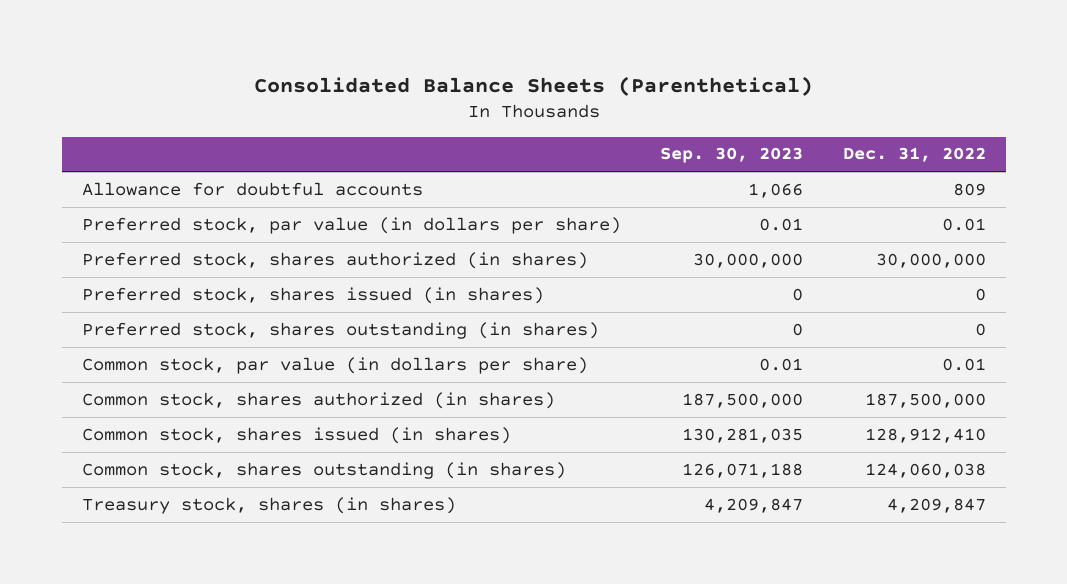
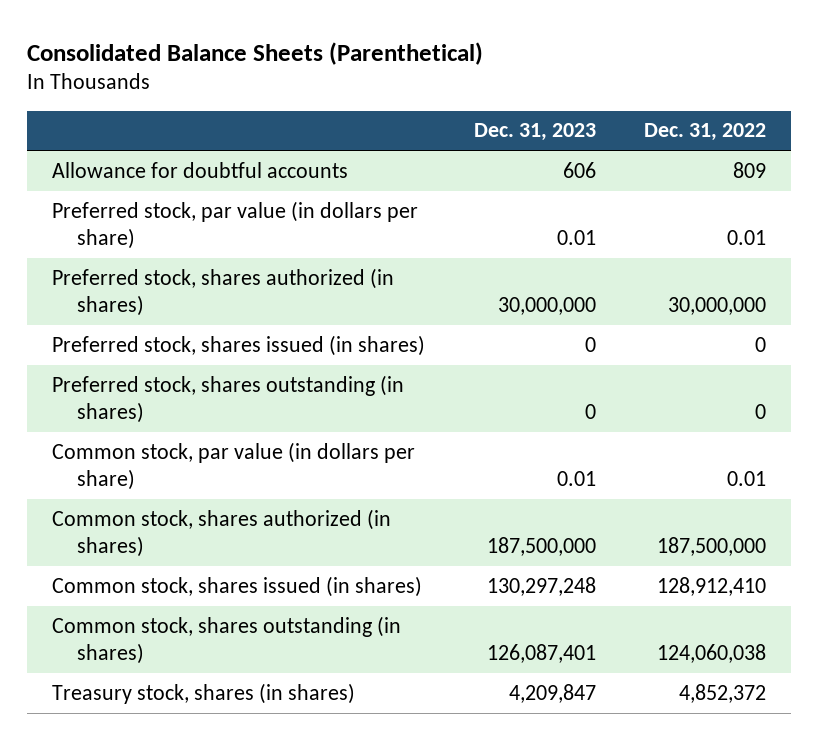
[660,147,804,164] Sep. 30, 2023 -> none
none -> [473,123,596,142] Dec. 31, 2023
[886,497,986,513] 4,209,847 -> [679,683,767,703] 4,852,372

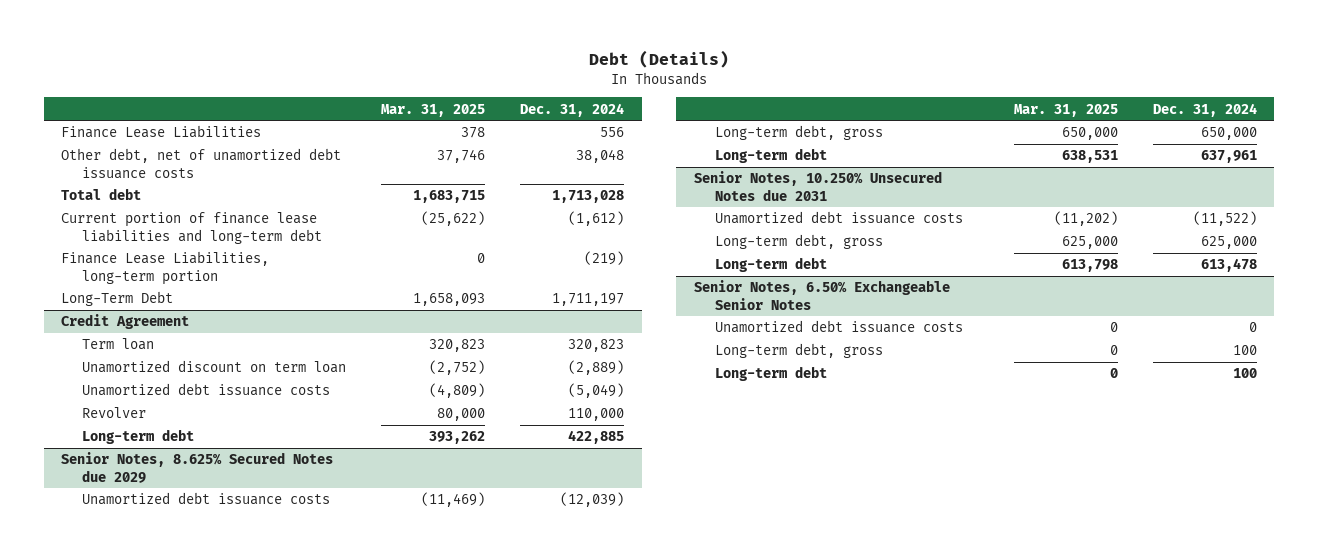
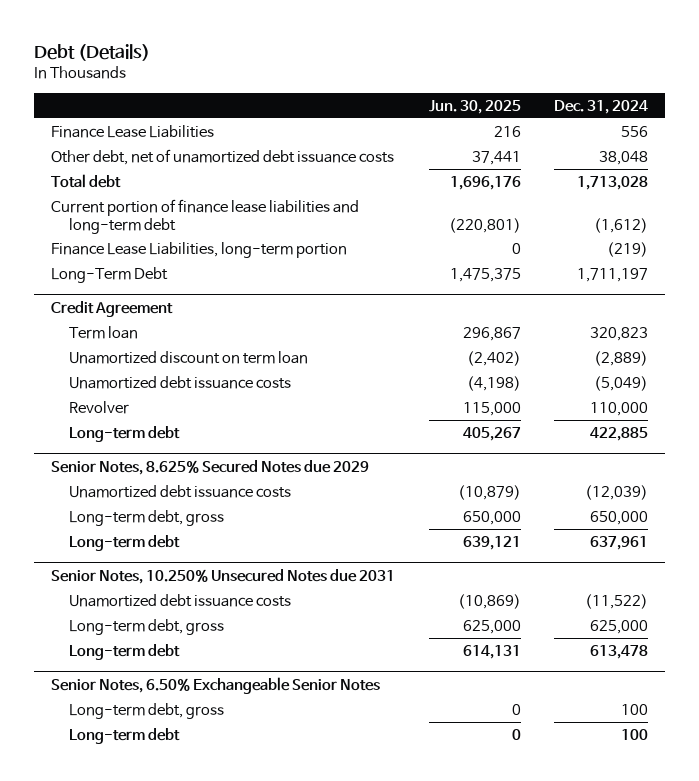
[381,103,486,117] Mar. 31, 2025 -> none
none -> [428,99,521,114] Jun. 30, 2025
[714,320,963,334] Unamortized debt issuance costs -> none

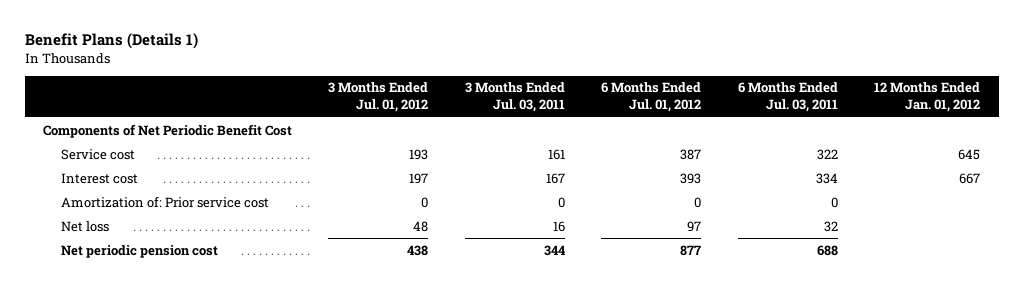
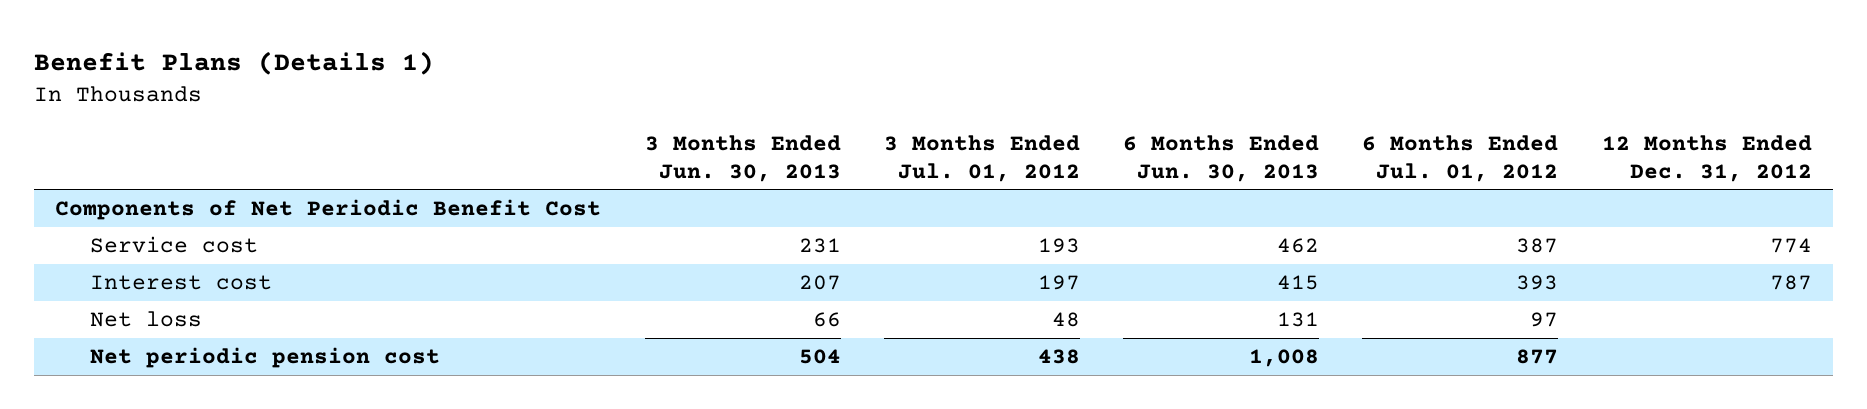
[464,82,565,113] 3 Months Ended Jul. 03, 2011 -> none
[737,82,838,113] 6 Months Ended Jul. 03, 2011 -> none
[874,82,981,113] 12 Months Ended Jan. 01, 2012 -> none
none -> [644,134,841,182] 3 Months Ended Jun. 30, 2013
none -> [1123,134,1320,182] 6 Months Ended Jun. 30, 2013
none -> [1601,134,1812,182] 12 Months Ended Dec. 31, 2012
[61,195,270,208] Amortization of: Prior service cost -> none

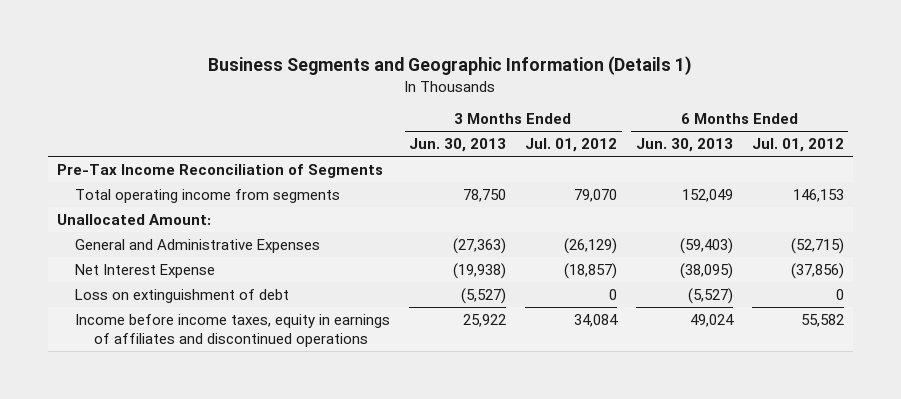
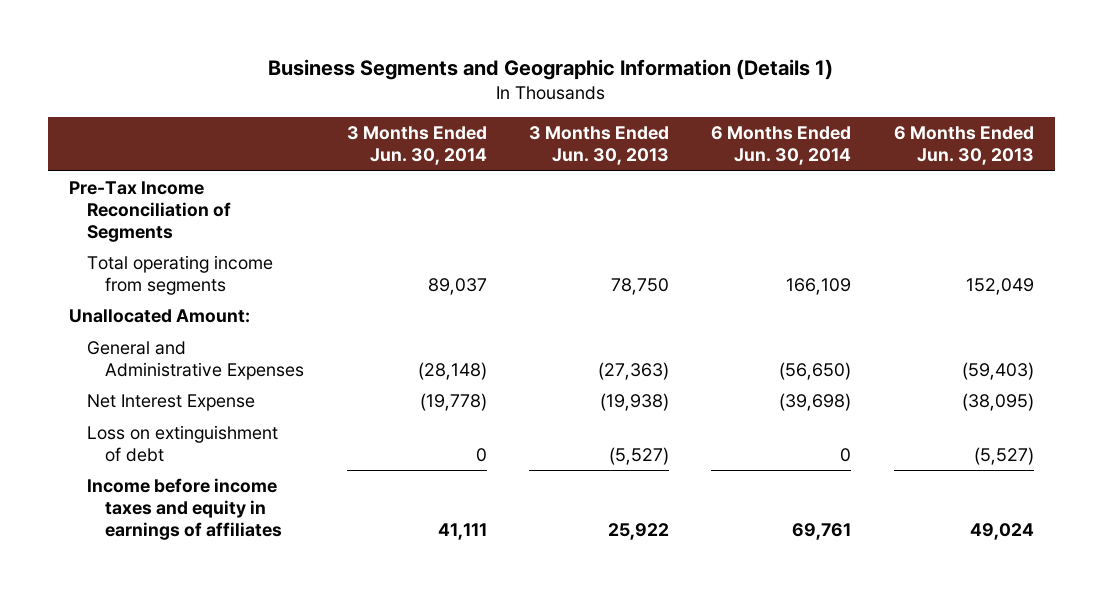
[525,138,618,153] Jul. 01, 2012 -> none
[751,138,844,153] Jul. 01, 2012 -> none
none -> [346,126,487,166] 3 Months Ended Jun. 30, 2014
none -> [711,126,852,166] 6 Months Ended Jun. 30, 2014
[75,313,391,348] Income before income taxes, equity in earnings of affiliates and discontinued operations -> [86,478,283,540] Income before income taxes and equity in earnings of affiliates

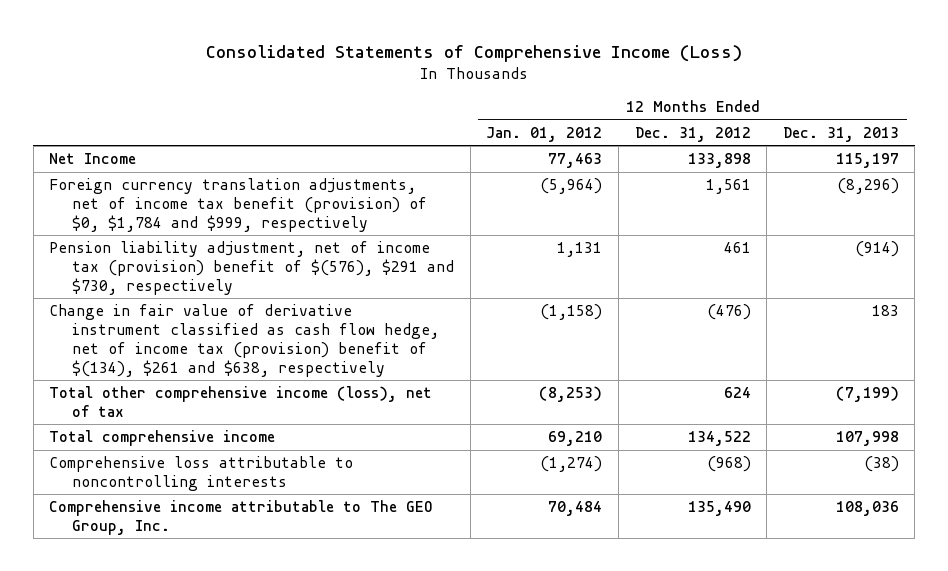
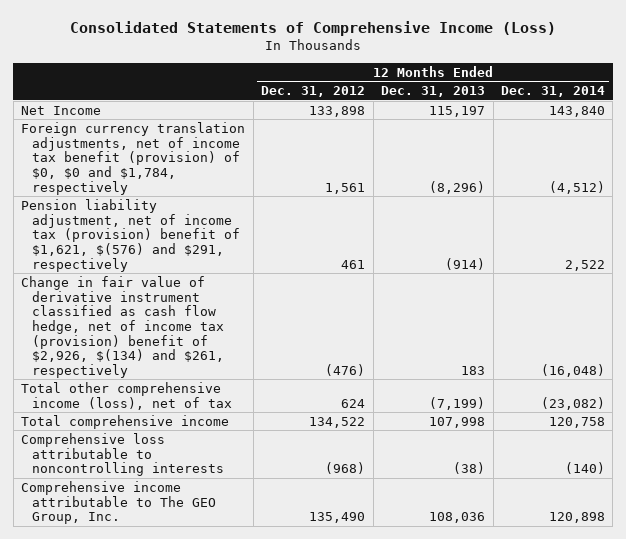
[486,126,603,142] Jan. 01, 2012 -> none
none -> [500,86,605,98] Dec. 31, 2014
[49,178,428,232] Foreign currency translation adjustments, net of income tax benefit (provision) of $0, $1,784 and $999, respectively -> [21,121,246,195] Foreign currency translation adjustments, net of income tax benefit (provision) of $0, $0 and $1,784, respectively
[49,241,455,295] Pension liability adjustment, net of income tax (provision) benefit of $(576), $291 and $730, respectively -> [21,198,241,272] Pension liability adjustment, net of income tax (provision) benefit of $1,621, $(576) and $291, respectively
[49,304,440,377] Change in fair value of derivative instrument classified as cash flow hedge, net of income tax (provision) benefit of $(134), $261 and $638, respectively -> [21,275,225,378] Change in fair value of derivative instrument classified as cash flow hedge, net of income tax (provision) benefit of $2,926, $(134) and $261, respectively

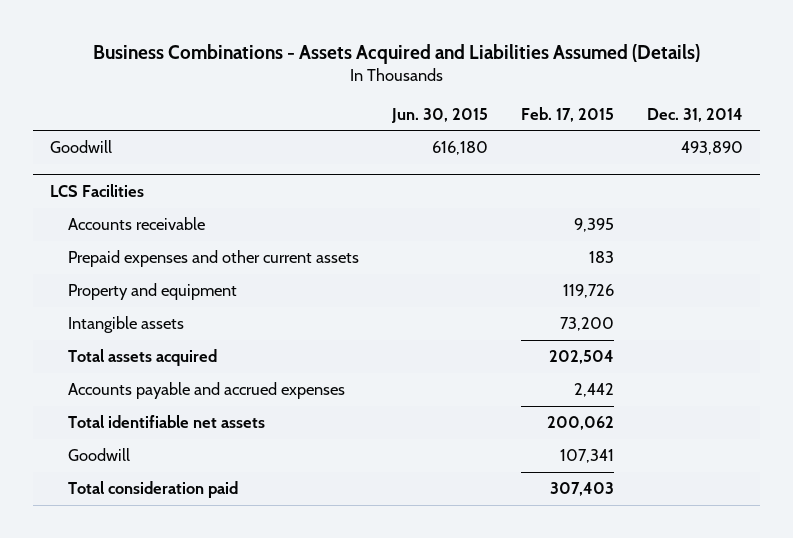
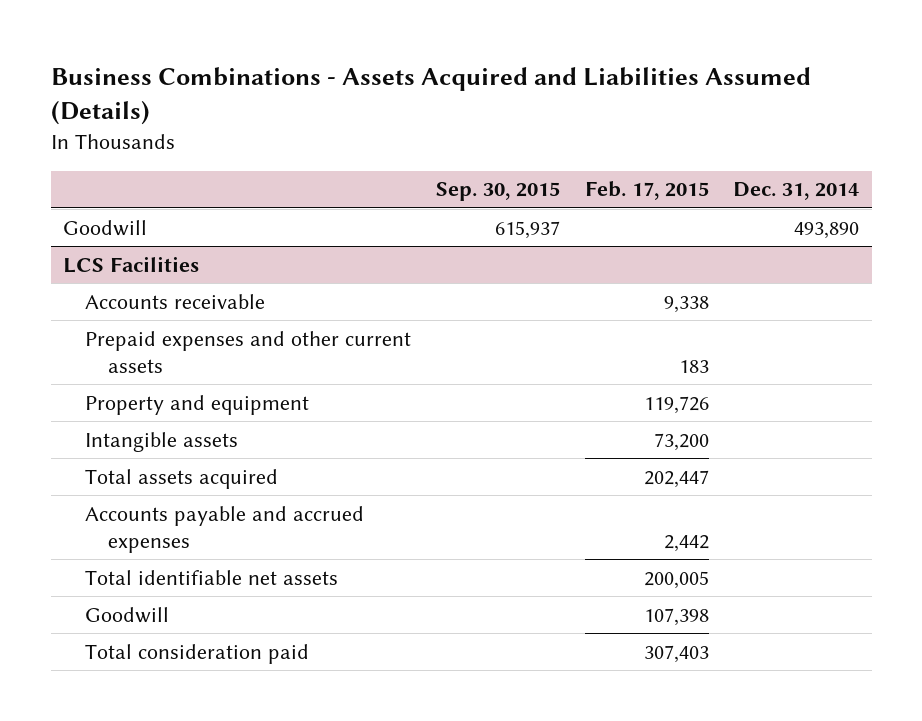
[391,107,489,123] Jun. 30, 2015 -> none
none -> [435,182,560,202] Sep. 30, 2015
[574,218,615,233] 9,395 -> [663,295,709,313] 9,338
[549,350,615,365] 202,504 -> [643,469,709,488] 202,447
[547,416,615,431] 200,062 -> [643,570,709,589] 200,005
[560,449,615,464] 107,341 -> [643,607,709,626] 107,398

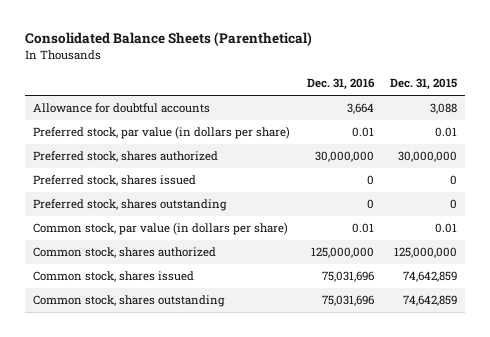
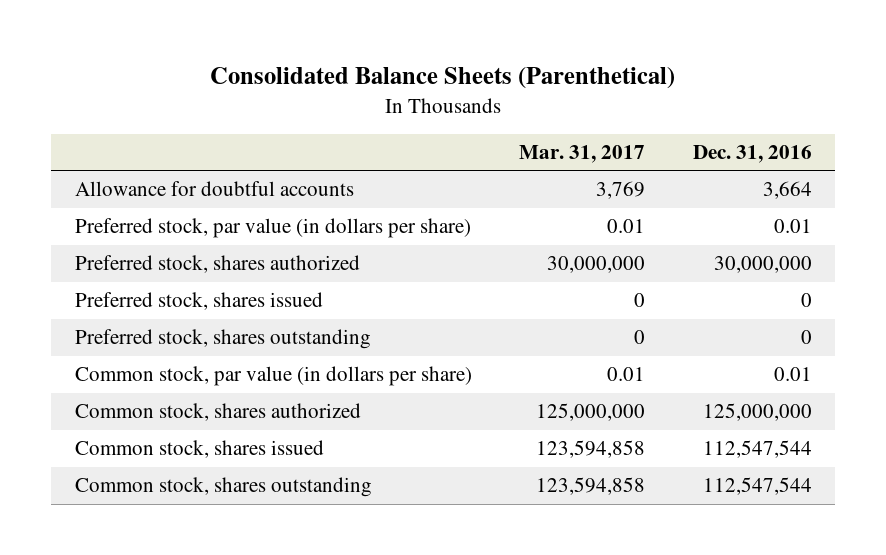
[389,78,457,91] Dec. 31, 2015 -> none
none -> [519,145,646,164] Mar. 31, 2017
[321,271,374,283] 75,031,696 -> [702,440,812,459] 112,547,544
[321,295,374,307] 75,031,696 -> [702,477,812,496] 112,547,544

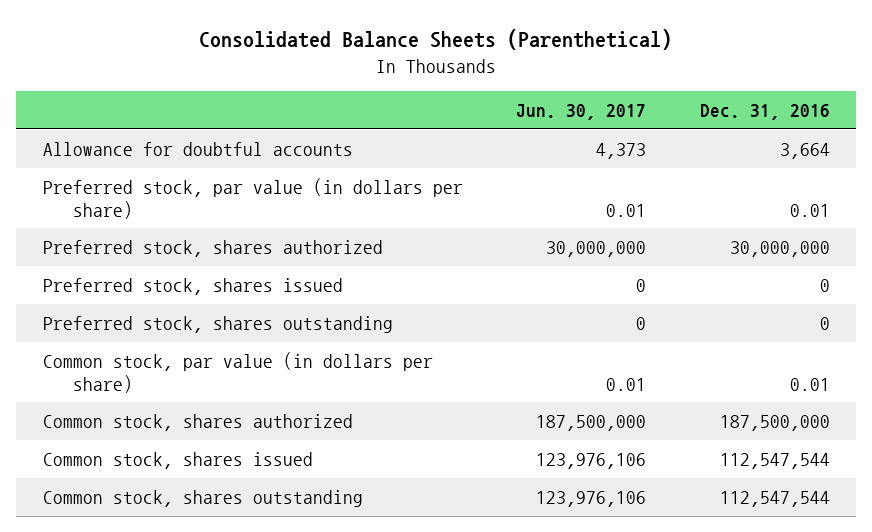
[519,145,646,164] Mar. 31, 2017 -> none
none -> [516,104,647,121] Jun. 30, 2017
[702,403,812,422] 125,000,000 -> [719,414,830,431] 187,500,000

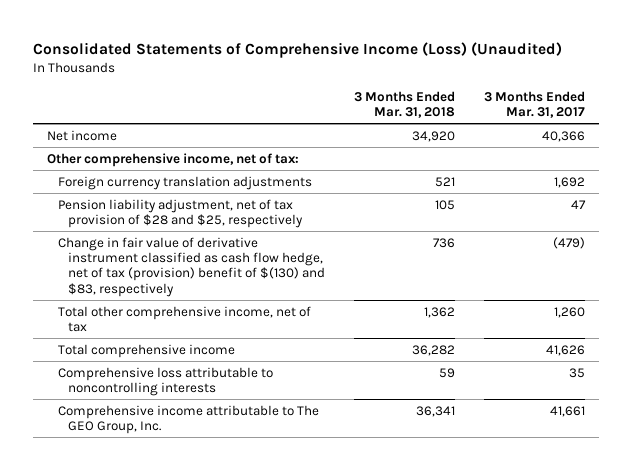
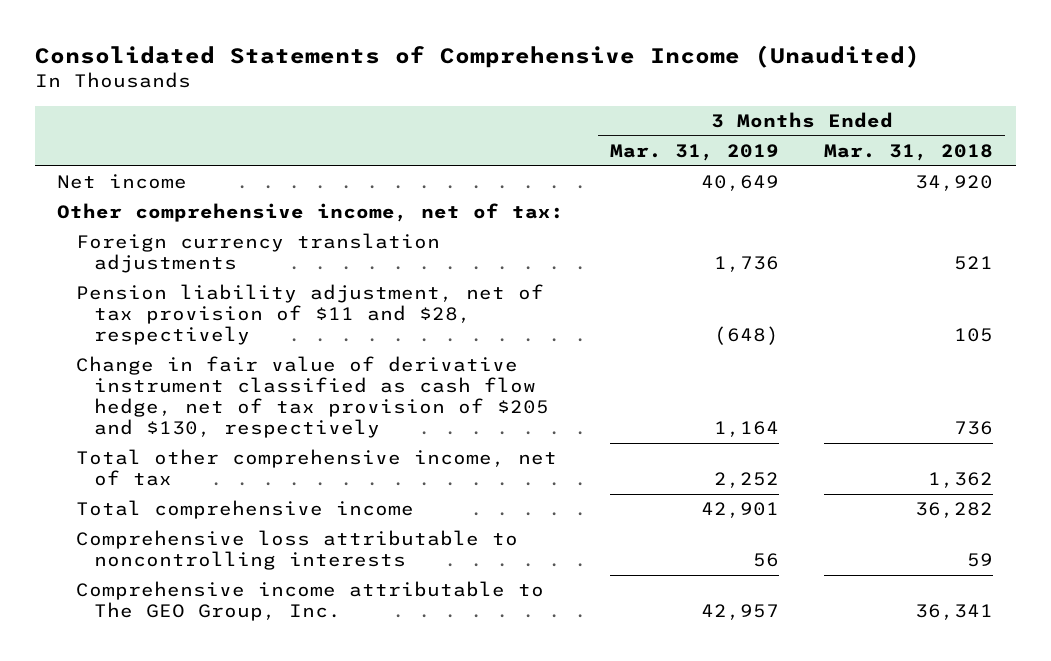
[33,41,563,58] Consolidated Statements of Comprehensive Income (Loss) (Unaudited) -> [34,44,920,68] Consolidated Statements of Comprehensive Income (Unaudited)
[483,90,585,119] 3 Months Ended Mar. 31, 2017 -> none
none -> [609,144,779,162] Mar. 31, 2019
[57,198,304,229] Pension liability adjustment, net of tax provision of $28 and $25, respectively -> [75,284,544,346] Pension liability adjustment, net of tax provision of $11 and $28, respectively
[57,236,326,297] Change in fair value of derivative instrument classified as cash flow hedge, net of tax (provision) benefit of $(130) and $83, respectively -> [75,356,549,439] Change in fair value of derivative instrument classified as cash flow hedge, net of tax provision of $205 and $130, respectively

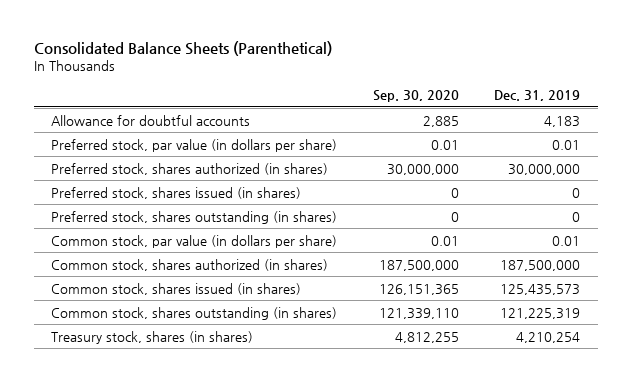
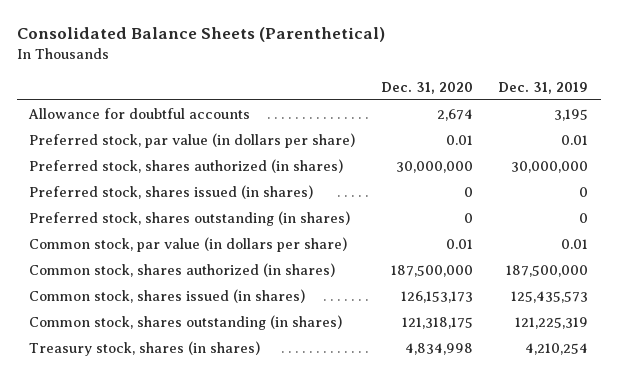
[372,89,459,102] Sep. 30, 2020 -> none
none -> [380,81,473,94] Dec. 31, 2020
[543,115,580,127] 4,183 -> [553,108,588,121] 3,195

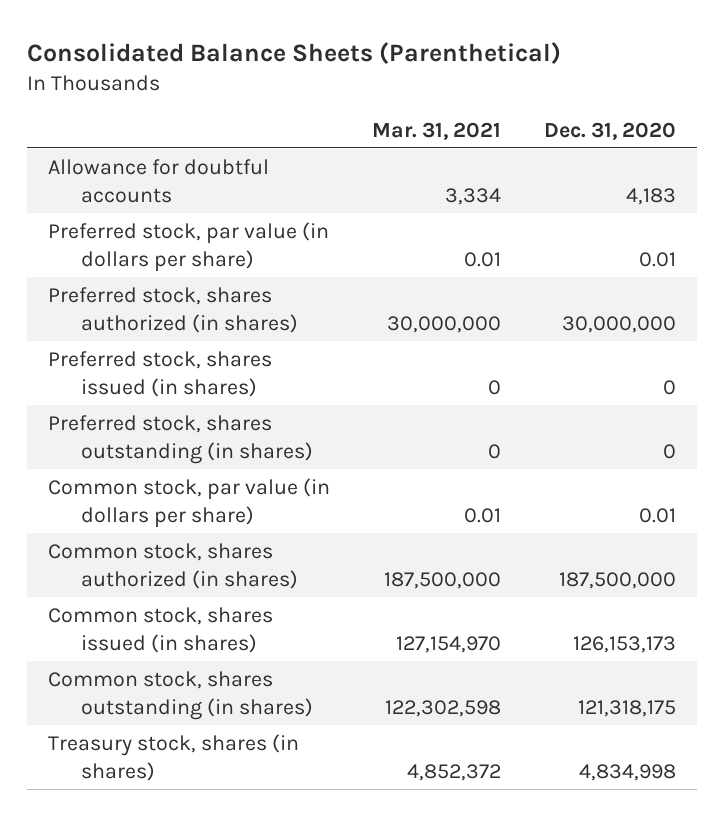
[497,81,588,94] Dec. 31, 2019 -> none
none -> [372,121,502,140] Mar. 31, 2021
[436,108,473,121] 2,674 -> [625,187,676,205] 4,183

